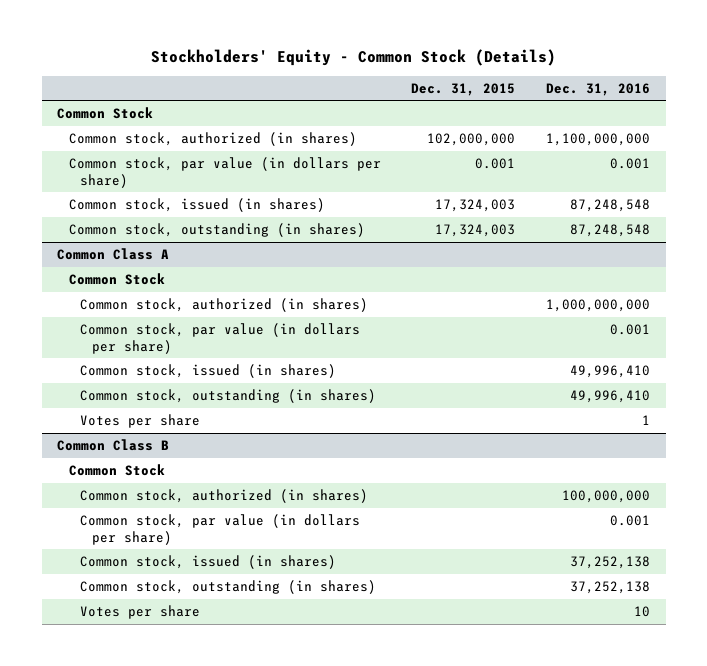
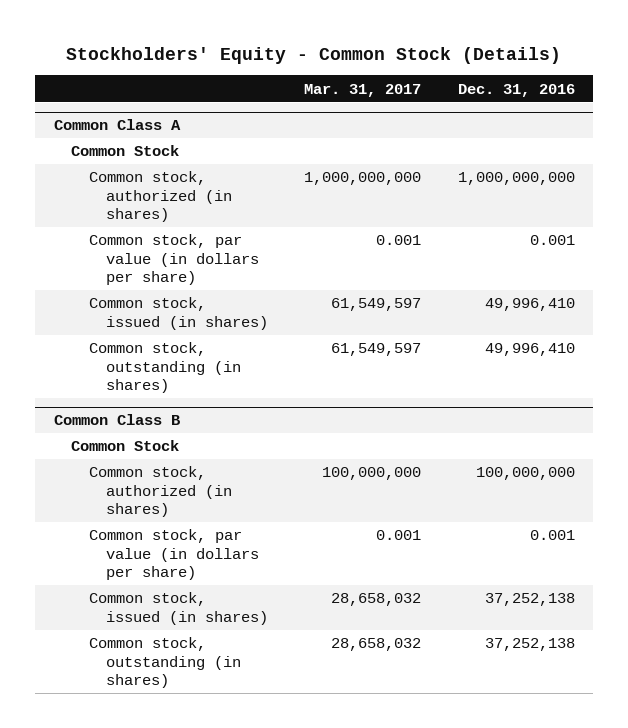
[411,82,516,96] Dec. 31, 2015 -> none
none -> [304,83,422,97] Mar. 31, 2017
[57,107,154,120] Common Stock -> none
[68,132,357,147] Common stock, authorized (in shares) -> none
[68,157,381,188] Common stock, par value (in dollars per share) -> none
[68,198,325,213] Common stock, issued (in shares) -> none
[68,223,365,238] Common stock, outstanding (in shares) -> none
[80,414,201,429] Votes per share -> none
[80,605,201,620] Votes per share -> none

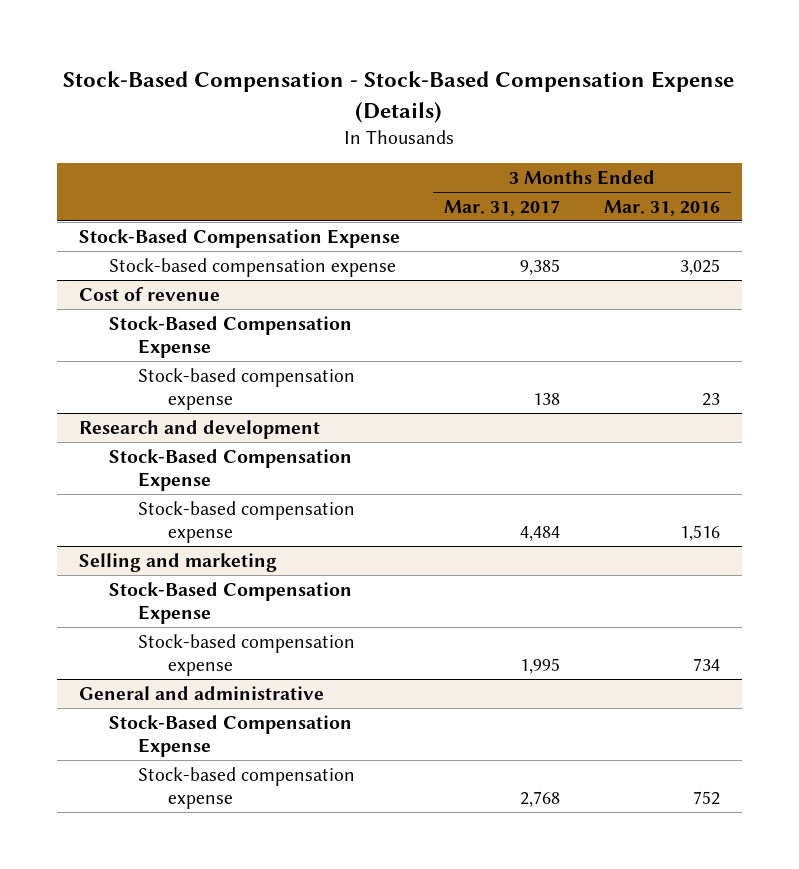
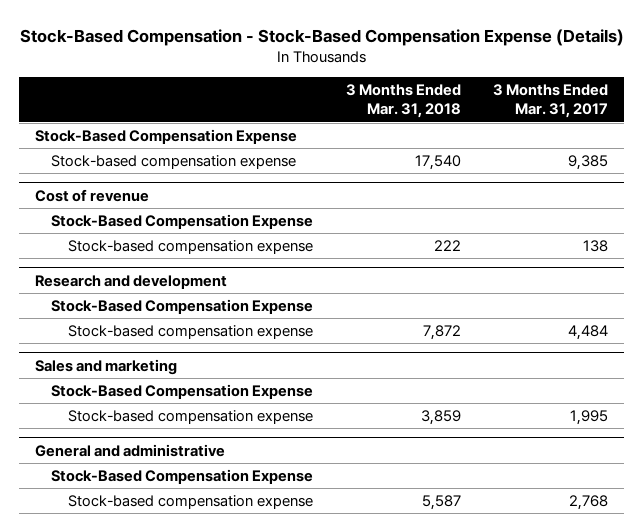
[603,199,720,216] Mar. 31, 2016 -> none
none -> [345,84,461,119] 3 Months Ended Mar. 31, 2018
[79,552,278,572] Selling and marketing -> [35,358,178,375] Sales and marketing

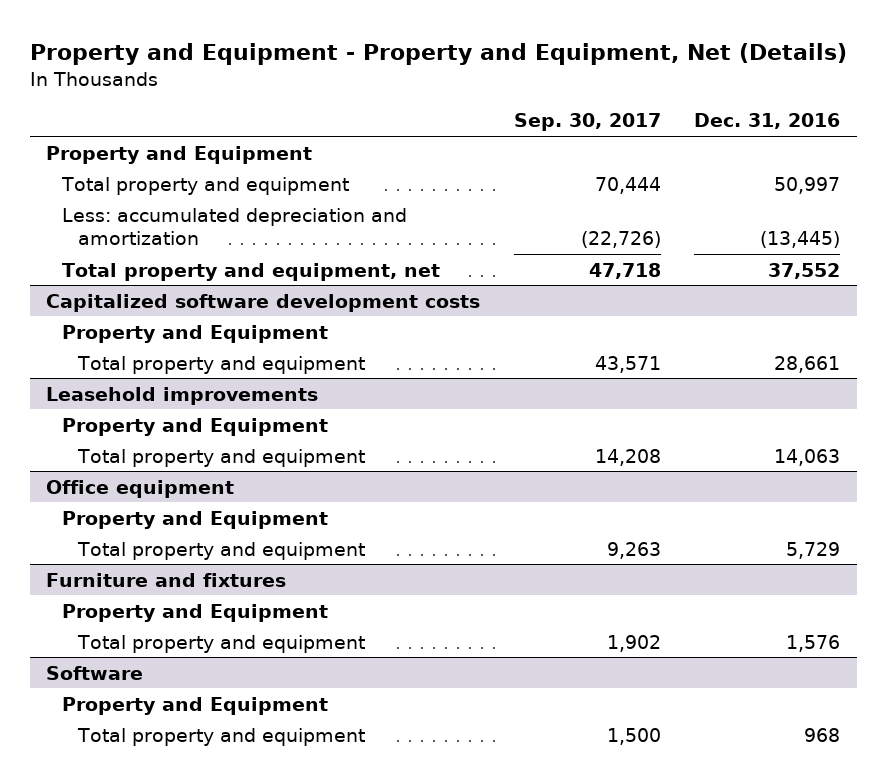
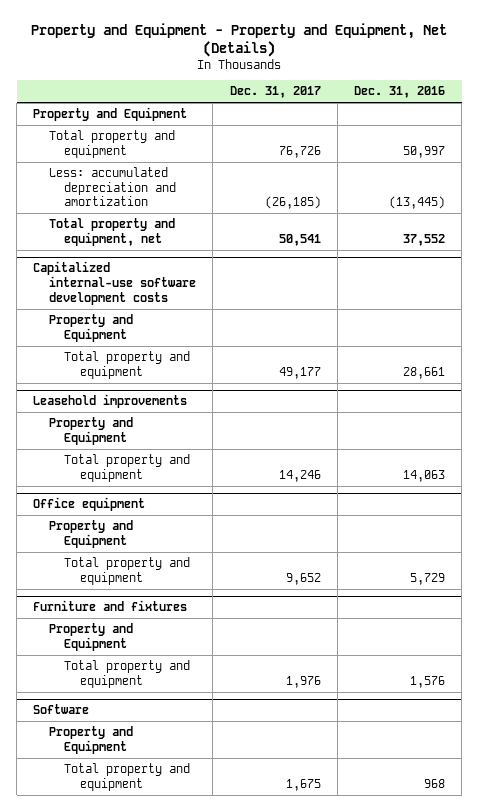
[513,113,661,132] Sep. 30, 2017 -> none
none -> [229,86,321,99] Dec. 31, 2017
[46,293,481,312] Capitalized software development costs -> [33,261,196,305] Capitalized internal-use software development costs

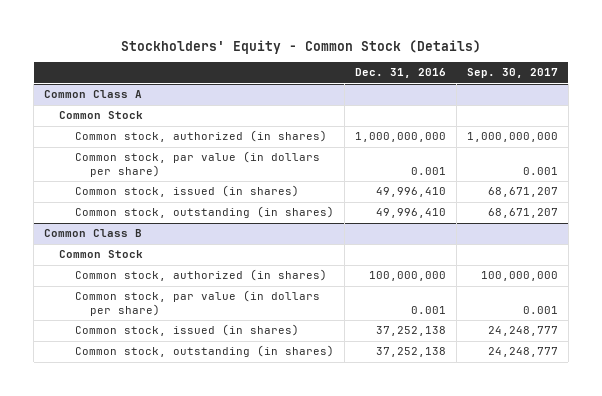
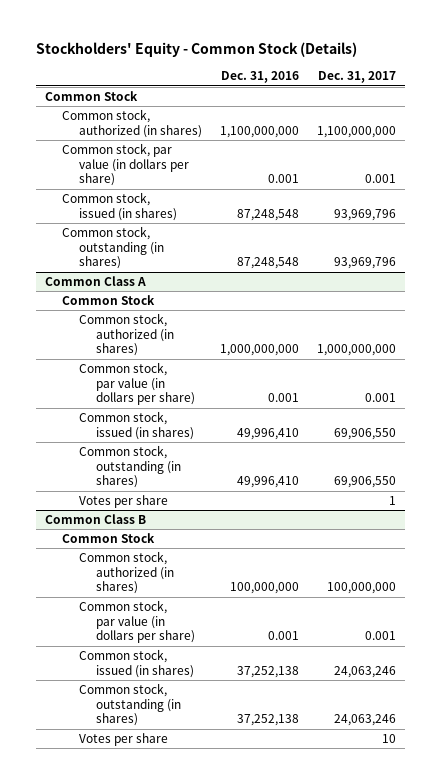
[466,68,558,79] Sep. 30, 2017 -> none
none -> [317,71,396,84] Dec. 31, 2017
none -> [44,91,138,102] Common Stock
none -> [61,109,202,138] Common stock, authorized (in shares)
none -> [61,143,189,187] Common stock, par value (in dollars per share)
none -> [61,192,177,221] Common stock, issued (in shares)
none -> [61,226,164,270] Common stock, outstanding (in shares)
none -> [78,495,168,509] Votes per share
none -> [78,733,168,747] Votes per share

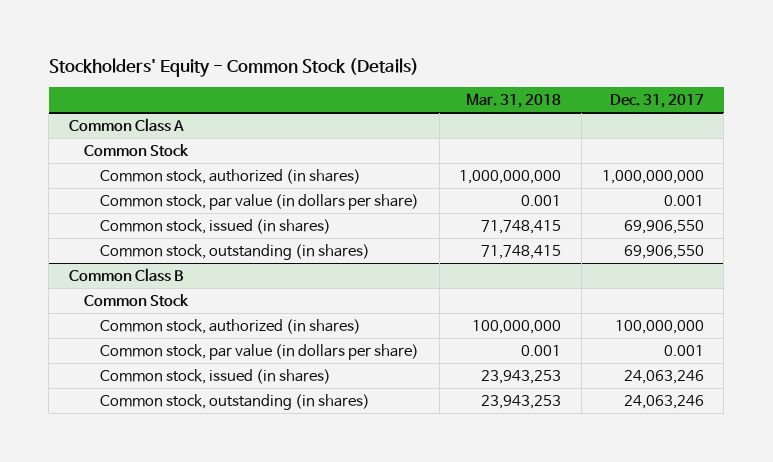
[220,71,299,84] Dec. 31, 2016 -> none
none -> [466,93,562,109] Mar. 31, 2018
[44,91,138,102] Common Stock -> none
[61,109,202,138] Common stock, authorized (in shares) -> none
[61,143,189,187] Common stock, par value (in dollars per share) -> none
[61,192,177,221] Common stock, issued (in shares) -> none
[61,226,164,270] Common stock, outstanding (in shares) -> none
[78,495,168,509] Votes per share -> none
[78,733,168,747] Votes per share -> none

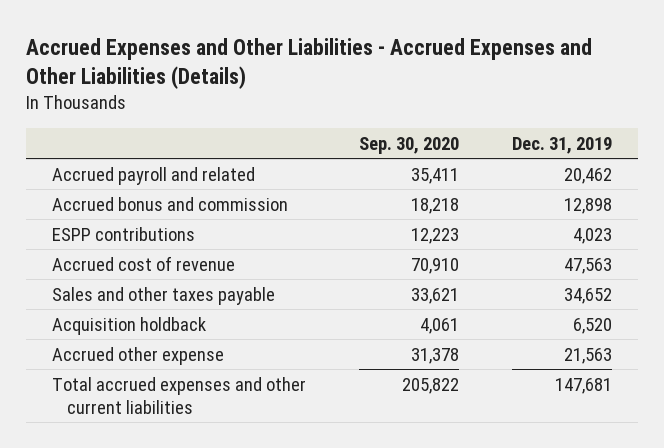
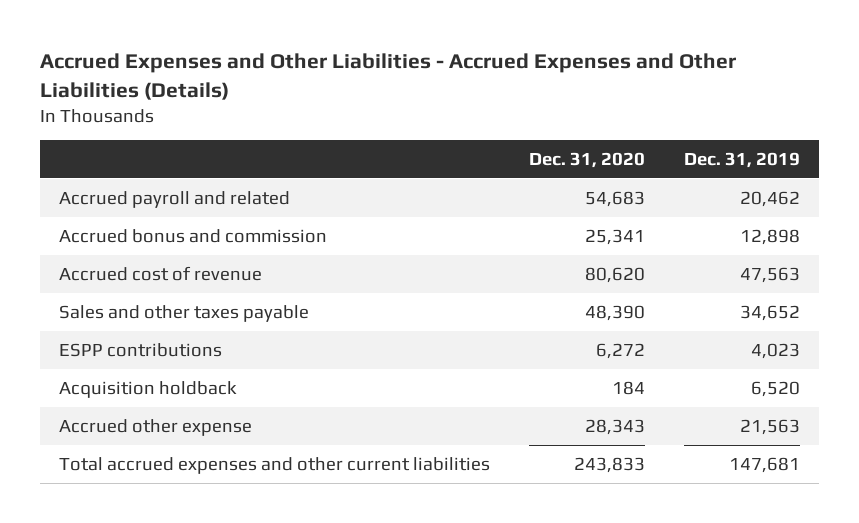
[358,136,459,154] Sep. 30, 2020 -> none
none -> [528,151,645,168] Dec. 31, 2020
[52,226,196,241] ESPP contributions -> [59,342,223,357] ESPP contributions

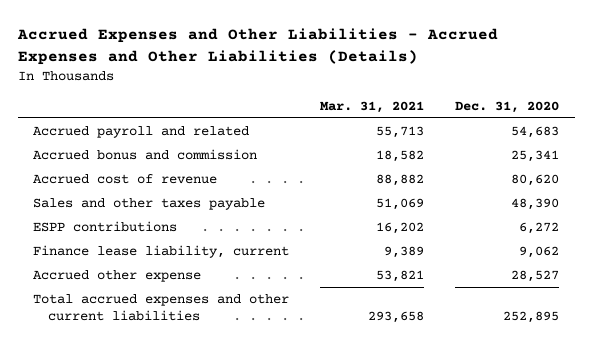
[683,151,800,168] Dec. 31, 2019 -> none
none -> [320,101,425,114] Mar. 31, 2021
[59,380,238,398] Acquisition holdback -> none
none -> [33,244,290,258] Finance lease liability, current
[584,418,645,435] 28,343 -> [511,269,560,282] 28,527
[573,456,645,473] 243,833 -> [503,310,560,323] 252,895

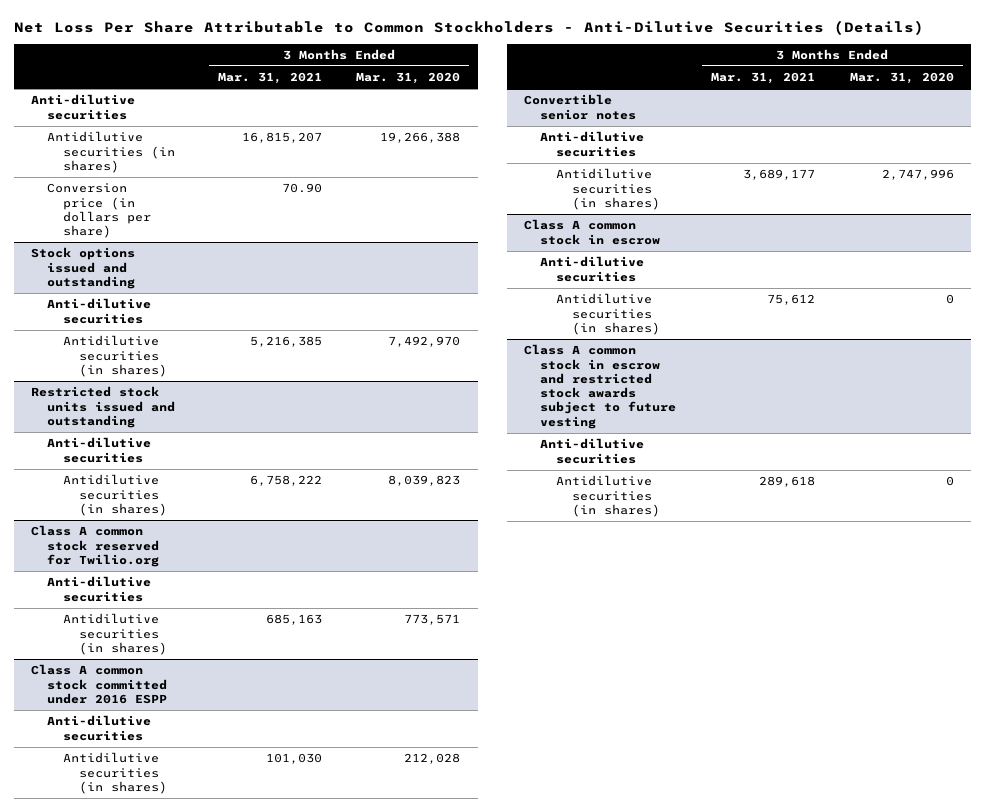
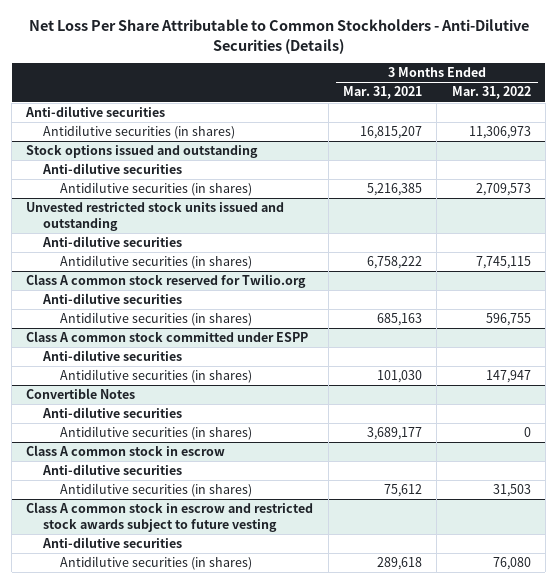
[356,72,461,85] Mar. 31, 2020 -> none
none -> [451,86,531,100] Mar. 31, 2022
[46,183,151,239] Conversion price (in dollars per share) -> none
[31,386,175,428] Restricted stock units issued and outstanding -> [26,202,285,231] Unvested restricted stock units issued and outstanding
[31,664,167,704] Class A common stock committed under 2016 ESPP -> [26,331,309,343] Class A common stock committed under ESPP
[524,94,637,120] Convertible senior notes -> [26,388,136,400] Convertible Notes

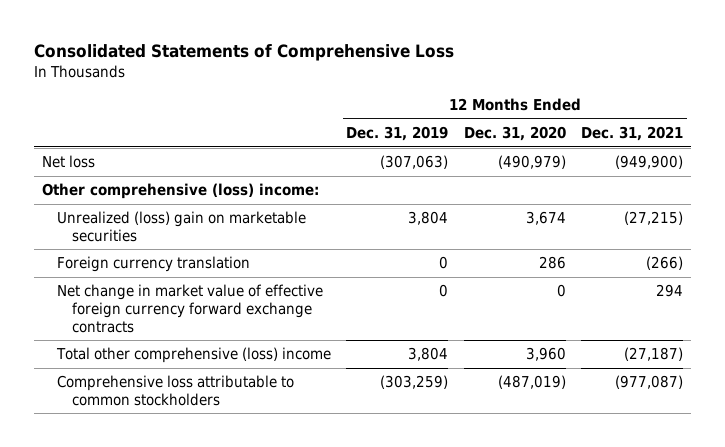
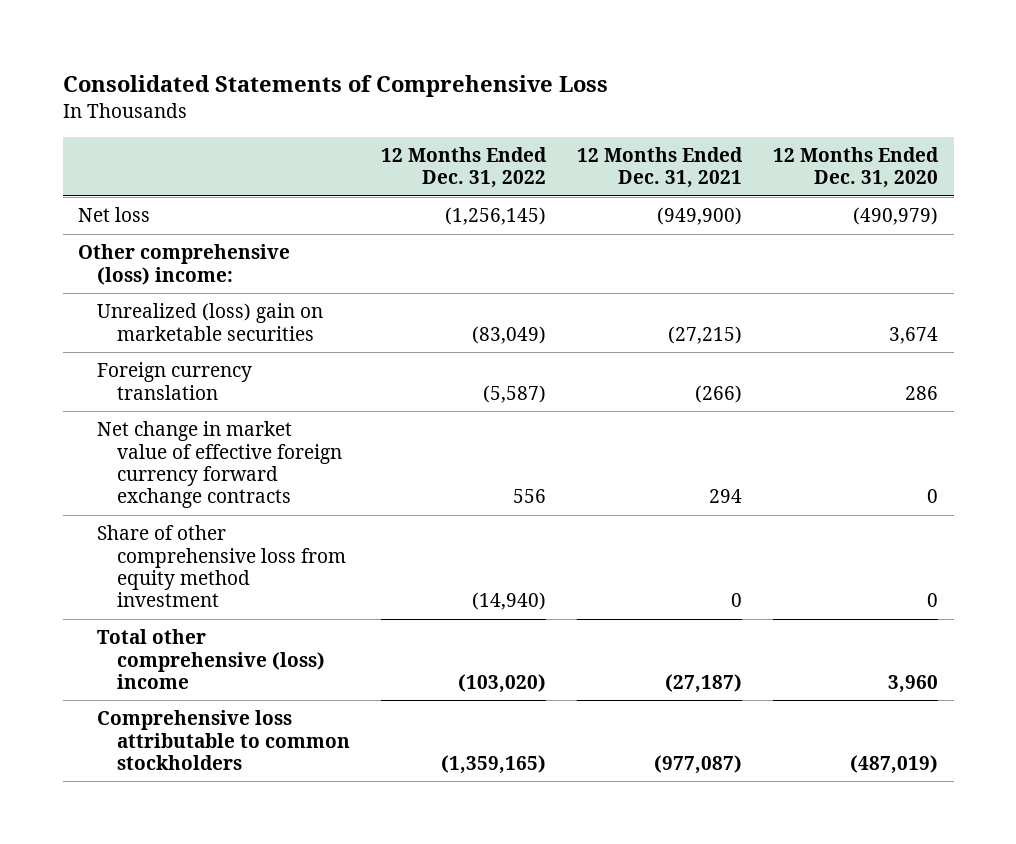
[346,125,449,141] Dec. 31, 2019 -> none
none -> [380,146,547,189] 12 Months Ended Dec. 31, 2022
none -> [97,525,346,608] Share of other comprehensive loss from equity method investment

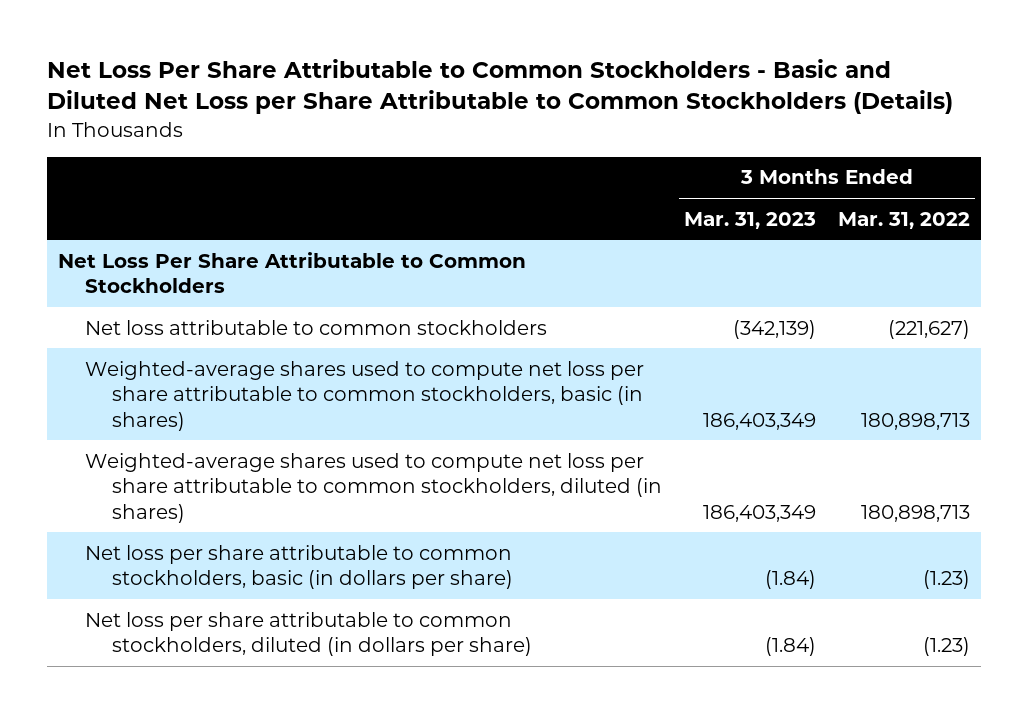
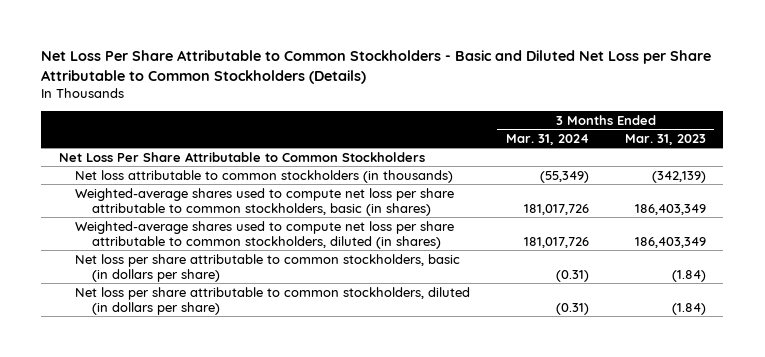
[837,211,970,229] Mar. 31, 2022 -> none
none -> [505,133,589,145] Mar. 31, 2024
[85,319,548,335] Net loss attributable to common stockholders -> [75,169,454,183] Net loss attributable to common stockholders (in thousands)

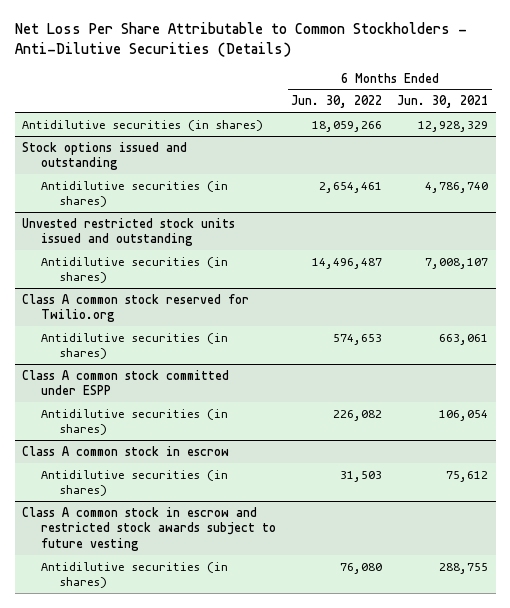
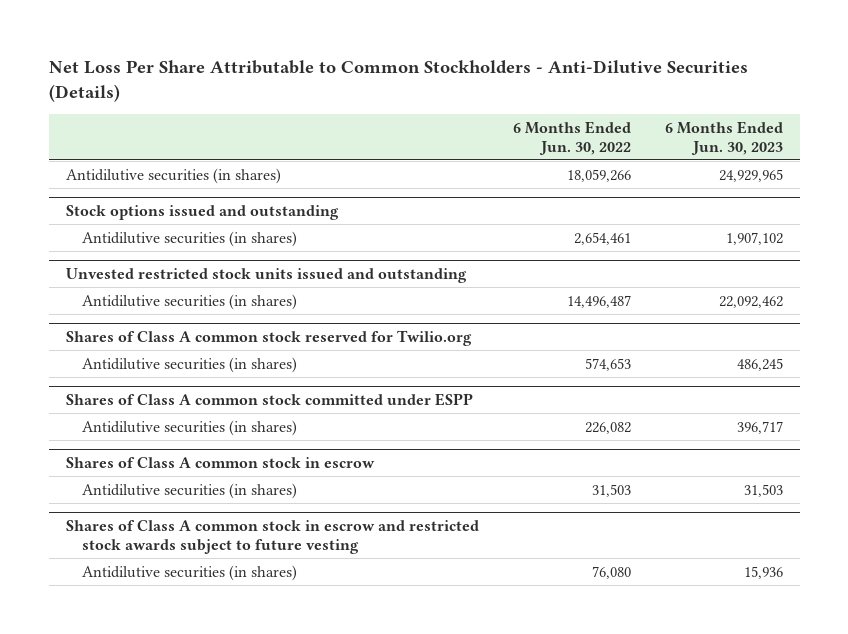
[397,95,489,109] Jun. 30, 2021 -> none
none -> [664,120,783,155] 6 Months Ended Jun. 30, 2023
[22,293,250,323] Class A common stock reserved for Twilio.org -> [65,330,472,347] Shares of Class A common stock reserved for Twilio.org
[22,369,230,396] Class A common stock committed under ESPP -> [65,393,473,407] Shares of Class A common stock committed under ESPP
[22,445,230,456] Class A common stock in escrow -> [65,457,375,469] Shares of Class A common stock in escrow
[22,506,277,551] Class A common stock in escrow and restricted stock awards subject to future vesting -> [65,520,479,555] Shares of Class A common stock in escrow and restricted stock awards subject to future vesting

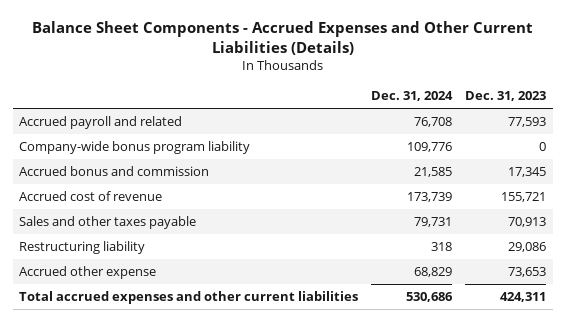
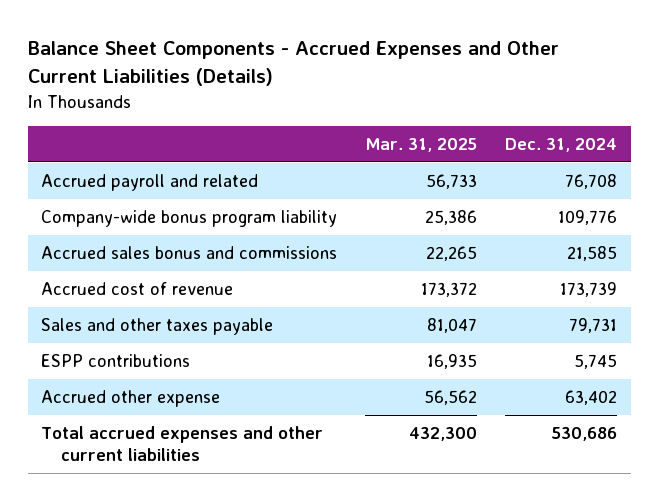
[465,91,547,102] Dec. 31, 2023 -> none
none -> [365,137,478,152] Mar. 31, 2025
[19,166,210,177] Accrued bonus and commission -> [41,246,338,260] Accrued sales bonus and commissions
[19,241,146,255] Restructuring liability -> none
none -> [41,354,191,368] ESPP contributions
[414,267,453,278] 68,829 -> [565,390,618,406] 63,402

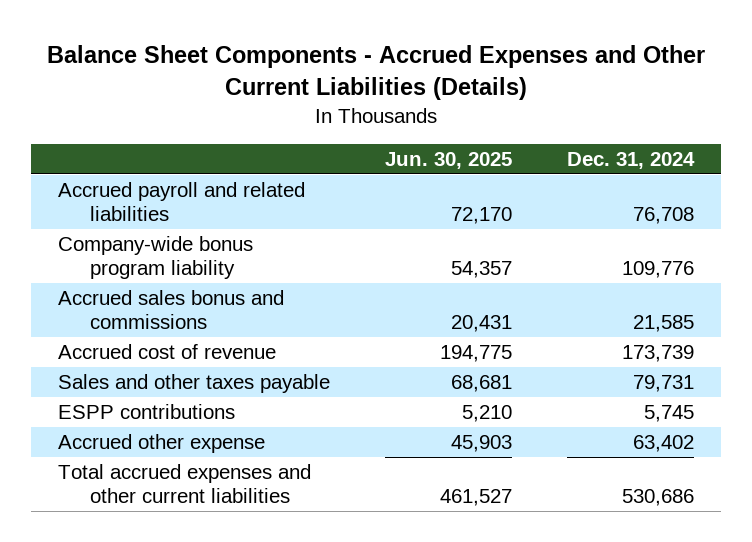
[365,137,478,152] Mar. 31, 2025 -> none
none -> [385,151,513,169] Jun. 30, 2025
[41,174,259,192] Accrued payroll and related -> [58,182,306,222] Accrued payroll and related liabilities

